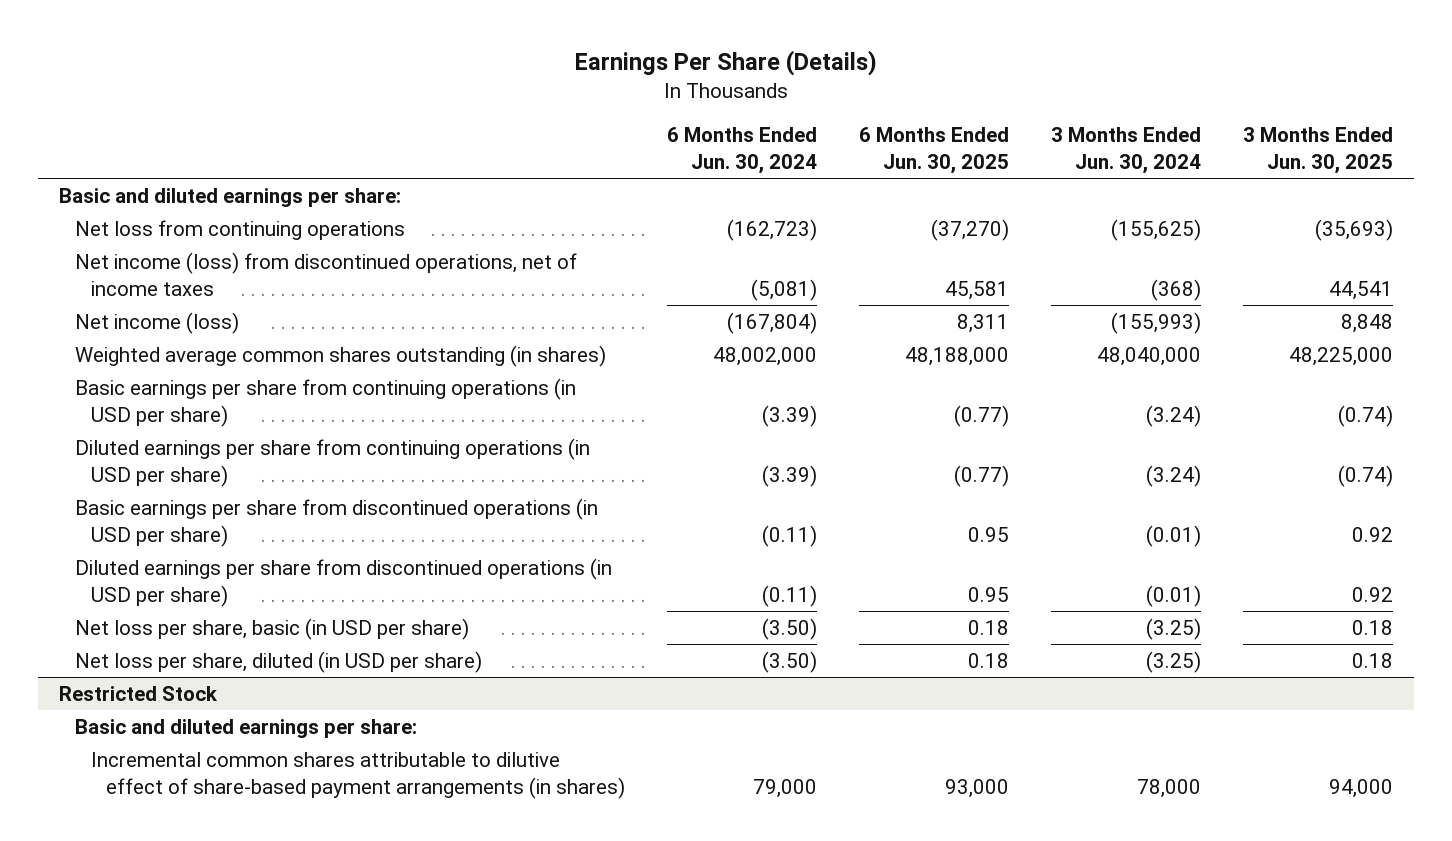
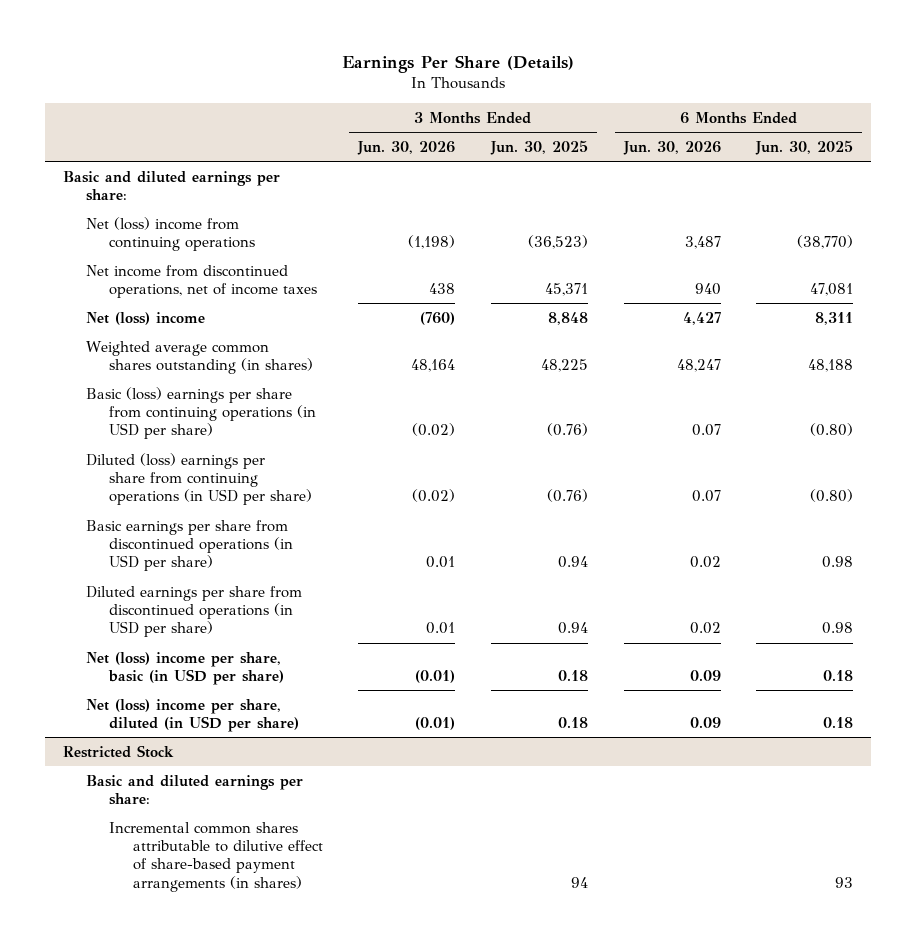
[667,127,818,175] 6 Months Ended Jun. 30, 2024 -> none
[1051,127,1202,175] 3 Months Ended Jun. 30, 2024 -> none
none -> [357,140,456,155] Jun. 30, 2026
none -> [622,140,721,155] Jun. 30, 2026
[74,219,405,240] Net loss from continuing operations -> [86,216,256,251] Net (loss) income from continuing operations
[931,218,1010,241] (37,270) -> [797,234,854,249] (38,770)
[1314,218,1393,241] (35,693) -> [527,234,588,249] (36,523)
[74,251,577,296] Net income (loss) from discontinued operations, net of income taxes -> [86,264,318,298] Net income from discontinued operations, net of income taxes
[945,280,1010,300] 45,581 -> [810,282,854,296] 47,081
[1328,280,1393,300] 44,541 -> [544,282,588,296] 45,371
[74,311,239,334] Net income (loss) -> [86,311,206,325] Net (loss) income
[905,346,1010,366] 48,188,000 -> [808,358,854,372] 48,188
[1288,346,1393,366] 48,225,000 -> [540,358,588,372] 48,225
[74,377,576,427] Basic earnings per share from continuing operations (in USD per share) -> [86,386,317,440] Basic (loss) earnings per share from continuing operations (in USD per share)
[954,404,1010,427] (0.77) -> [810,423,854,437] (0.80)
[1337,404,1393,427] (0.74) -> [546,423,588,437] (0.76)
[74,437,590,487] Diluted earnings per share from continuing operations (in USD per share) -> [86,452,313,506] Diluted (loss) earnings per share from continuing operations (in USD per share)
[954,464,1010,487] (0.77) -> [810,489,854,503] (0.80)
[1337,464,1393,487] (0.74) -> [546,489,588,503] (0.76)
[968,526,1010,542] 0.95 -> [822,556,854,569] 0.98
[1351,526,1393,542] 0.92 -> [557,556,588,569] 0.94
[968,586,1010,602] 0.95 -> [822,622,854,635] 0.98
[1351,586,1393,602] 0.92 -> [557,622,588,635] 0.94
[74,617,469,640] Net loss per share, basic (in USD per share) -> [86,651,285,685] Net (loss) income per share, basic (in USD per share)
[74,650,482,673] Net loss per share, diluted (in USD per share) -> [86,698,300,732] Net (loss) income per share, diluted (in USD per share)
[945,778,1010,798] 93,000 -> [835,876,854,888] 93
[1328,778,1393,798] 94,000 -> [570,876,588,888] 94

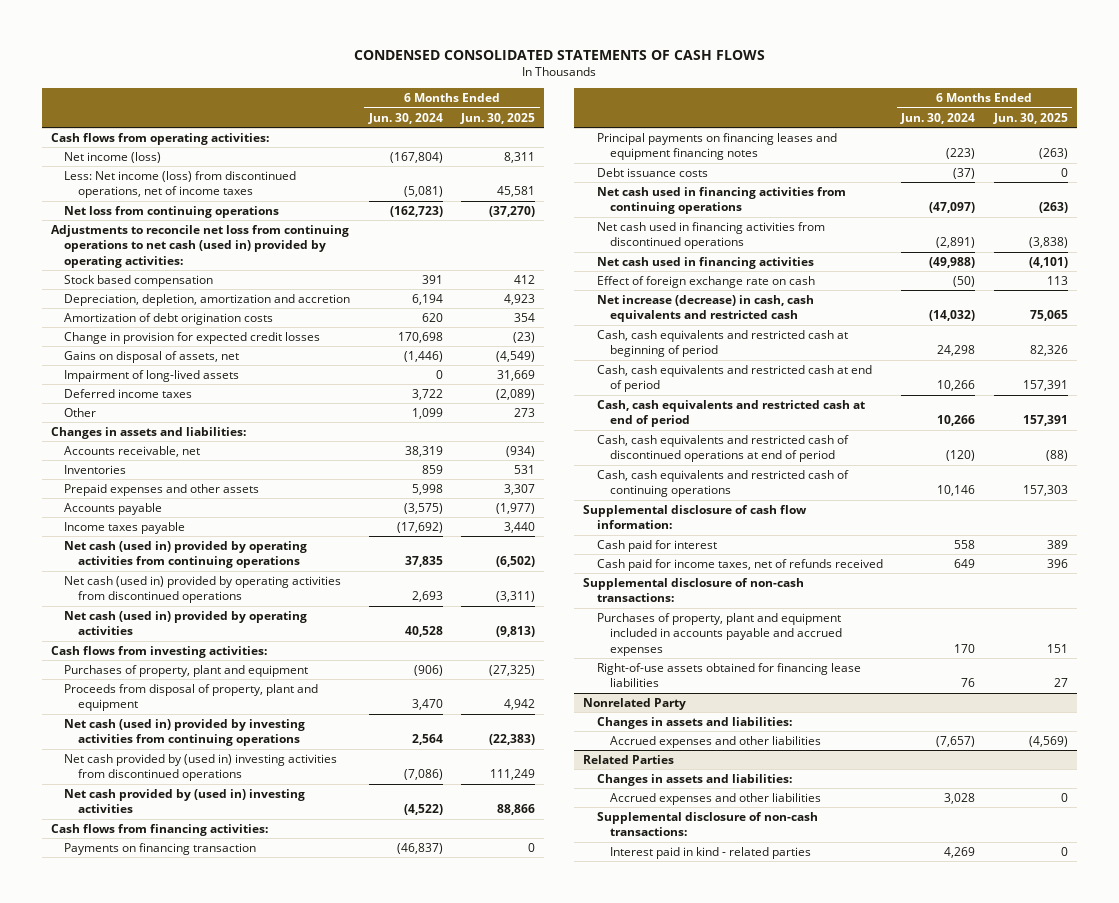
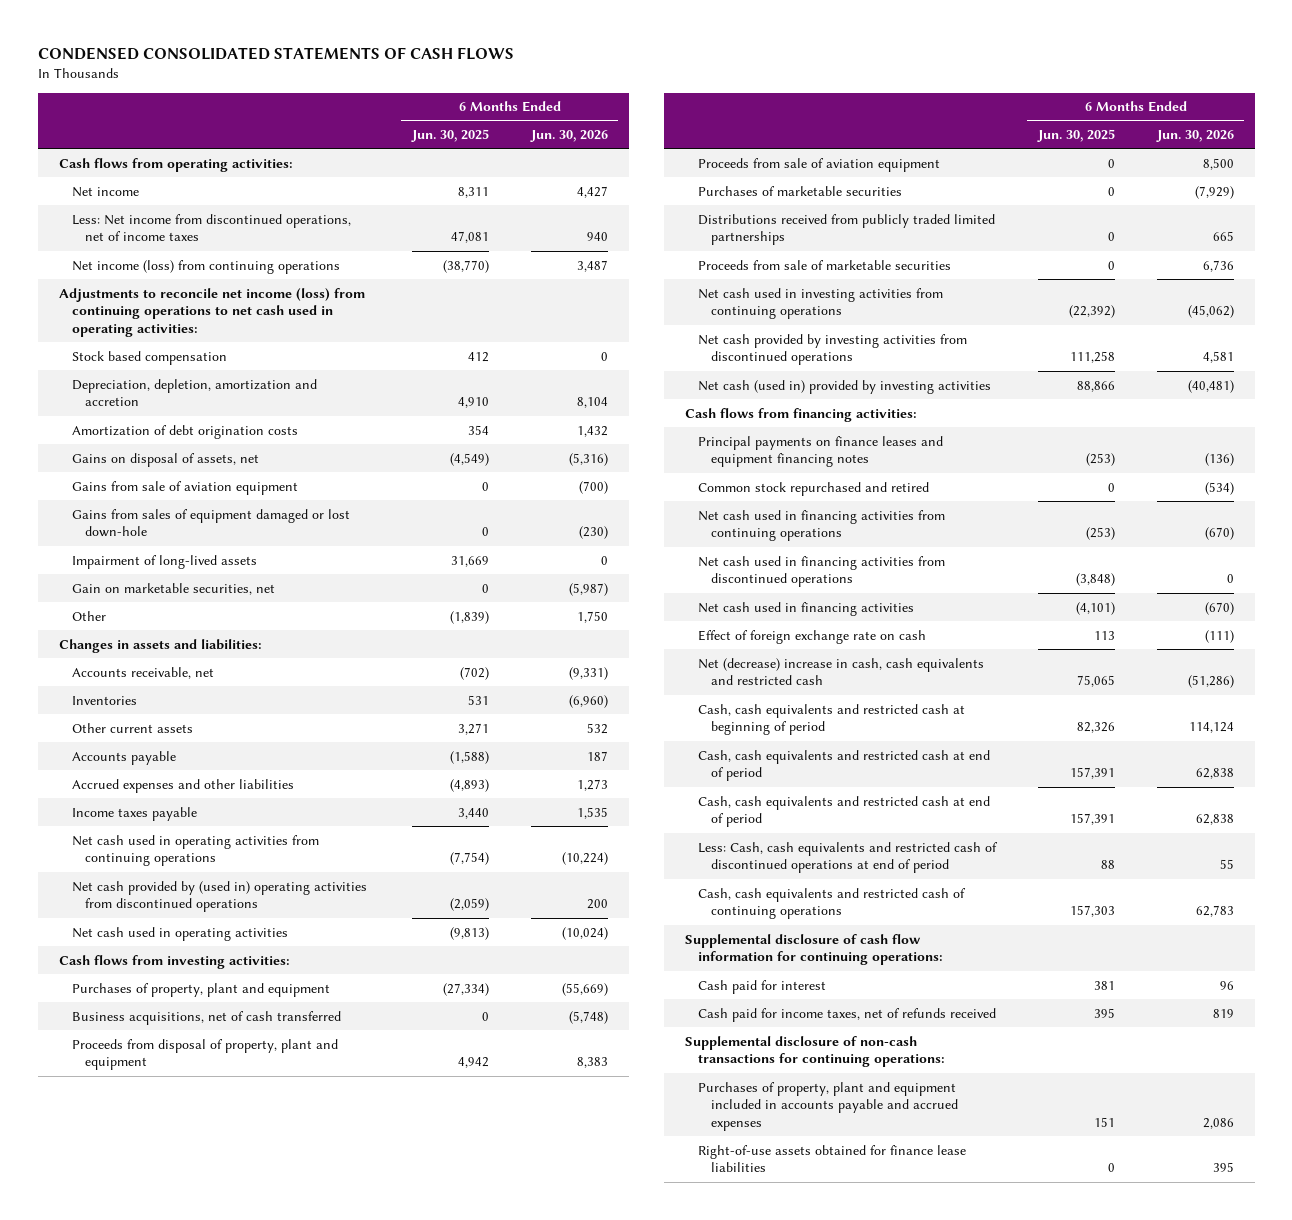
[367,112,443,124] Jun. 30, 2024 -> none
none -> [529,129,608,142] Jun. 30, 2026
[64,151,162,163] Net income (loss) -> [71,186,139,197] Net income
[64,170,297,199] Less: Net income (loss) from discontinued operations, net of income taxes -> [71,213,351,242] Less: Net income from discontinued operations, net of income taxes
[497,186,536,198] 45,581 -> [450,231,489,244] 47,081
[64,205,280,218] Net loss from continuing operations -> [71,259,340,274] Net income (loss) from continuing operations
[489,205,536,217] (37,270) -> [442,259,489,273] (38,770)
[50,224,349,268] Adjustments to reconcile net loss from continuing operations to net cash (used in) provided by operating activities: -> [58,287,365,337] Adjustments to reconcile net income (loss) from continuing operations to net cash used in operating activities:
[504,293,536,305] 4,923 -> [457,397,489,409] 4,910
[64,331,321,344] Change in provision for expected credit losses -> none
none -> [71,480,298,495] Gains from sale of aviation equipment
none -> [71,508,350,538] Gains from sales of equipment damaged or lost down-hole
[64,388,193,398] Deferred income taxes -> none
none -> [71,582,275,595] Gain on marketable securities, net
[514,407,536,417] 273 -> [449,610,489,624] (1,839)
[506,445,536,457] (934) -> [459,666,489,680] (702)
[64,483,260,496] Prepaid expenses and other assets -> none
none -> [71,722,193,733] Other current assets
[496,502,536,514] (1,977) -> [449,750,489,764] (1,588)
none -> [71,778,294,793] Accrued expenses and other liabilities
[64,540,308,569] Net cash (used in) provided by operating activities from continuing operations -> [71,834,319,867] Net cash used in operating activities from continuing operations
[496,556,536,568] (6,502) -> [449,852,489,866] (7,754)
[64,575,342,604] Net cash (used in) provided by operating activities from discontinued operations -> [71,880,367,913] Net cash provided by (used in) operating activities from discontinued operations
[496,591,536,603] (3,311) -> [449,898,489,912] (2,059)
[64,610,308,636] Net cash (used in) provided by operating activities -> [71,926,288,941] Net cash used in operating activities
[489,664,536,676] (27,325) -> [442,982,489,996] (27,334)
none -> [71,1010,341,1025] Business acquisitions, net of cash transferred
none -> [698,157,941,172] Proceeds from sale of aviation equipment
none -> [698,185,903,196] Purchases of marketable securities
none -> [698,213,996,246] Distributions received from publicly traded limited partnerships
none -> [698,259,952,270] Proceeds from sale of marketable securities
[64,718,306,747] Net cash (used in) provided by investing activities from continuing operations -> [698,287,944,320] Net cash used in investing activities from continuing operations
[489,734,536,746] (22,383) -> [1068,305,1115,319] (22,392)
[64,753,338,782] Net cash provided by (used in) investing activities from discontinued operations -> [698,333,968,366] Net cash provided by investing activities from discontinued operations
[490,769,536,781] 111,249 -> [1069,351,1115,364] 111,258
[64,788,306,814] Net cash provided by (used in) investing activities -> [698,379,992,394] Net cash (used in) provided by investing activities
[64,842,257,855] Payments on financing transaction -> none
[596,167,708,177] Debt issuance costs -> none
[596,132,837,161] Principal payments on financing leases and equipment financing notes -> [698,435,944,468] Principal payments on finance leases and equipment financing notes
[1038,148,1068,160] (263) -> [1085,453,1115,467] (253)
none -> [698,481,930,496] Common stock repurchased and retired
[1038,202,1068,214] (263) -> [1085,527,1115,541] (253)
[1028,237,1068,249] (3,838) -> [1075,573,1115,587] (3,848)
[596,294,814,323] Net increase (decrease) in cash, cash equivalents and restricted cash -> [698,657,985,686] Net (decrease) increase in cash, cash equivalents and restricted cash
[596,434,849,463] Cash, cash equivalents and restricted cash of discontinued operations at end of period -> [698,841,999,874] Less: Cash, cash equivalents and restricted cash of discontinued operations at end of period
[1045,450,1068,462] (88) -> [1100,860,1115,870] 88
[583,504,808,530] Supplemental disclosure of cash flow information: -> [684,933,944,966] Supplemental disclosure of cash flow information for continuing operations:
[1046,539,1068,549] 389 -> [1093,980,1115,990] 381
[1046,558,1068,568] 396 -> [1093,1007,1115,1018] 395
[583,577,805,603] Supplemental disclosure of non-cash transactions: -> [684,1035,946,1068] Supplemental disclosure of non-cash transactions for continuing operations:
[583,697,687,710] Nonrelated Party -> none
[596,716,792,729] Changes in assets and liabilities: -> none
[610,735,822,748] Accrued expenses and other liabilities -> none
[583,754,675,764] Related Parties -> none
[596,773,792,786] Changes in assets and liabilities: -> none
[610,792,822,805] Accrued expenses and other liabilities -> none
[596,811,818,837] Supplemental disclosure of non-cash transactions: -> none
[610,846,812,859] Interest paid in kind - related parties -> none
[596,662,861,688] Right-of-use assets obtained for financing lease liabilities -> [698,1144,967,1173] Right-of-use assets obtained for finance lease liabilities
[1053,678,1068,688] 27 -> [1107,1163,1115,1173] 0

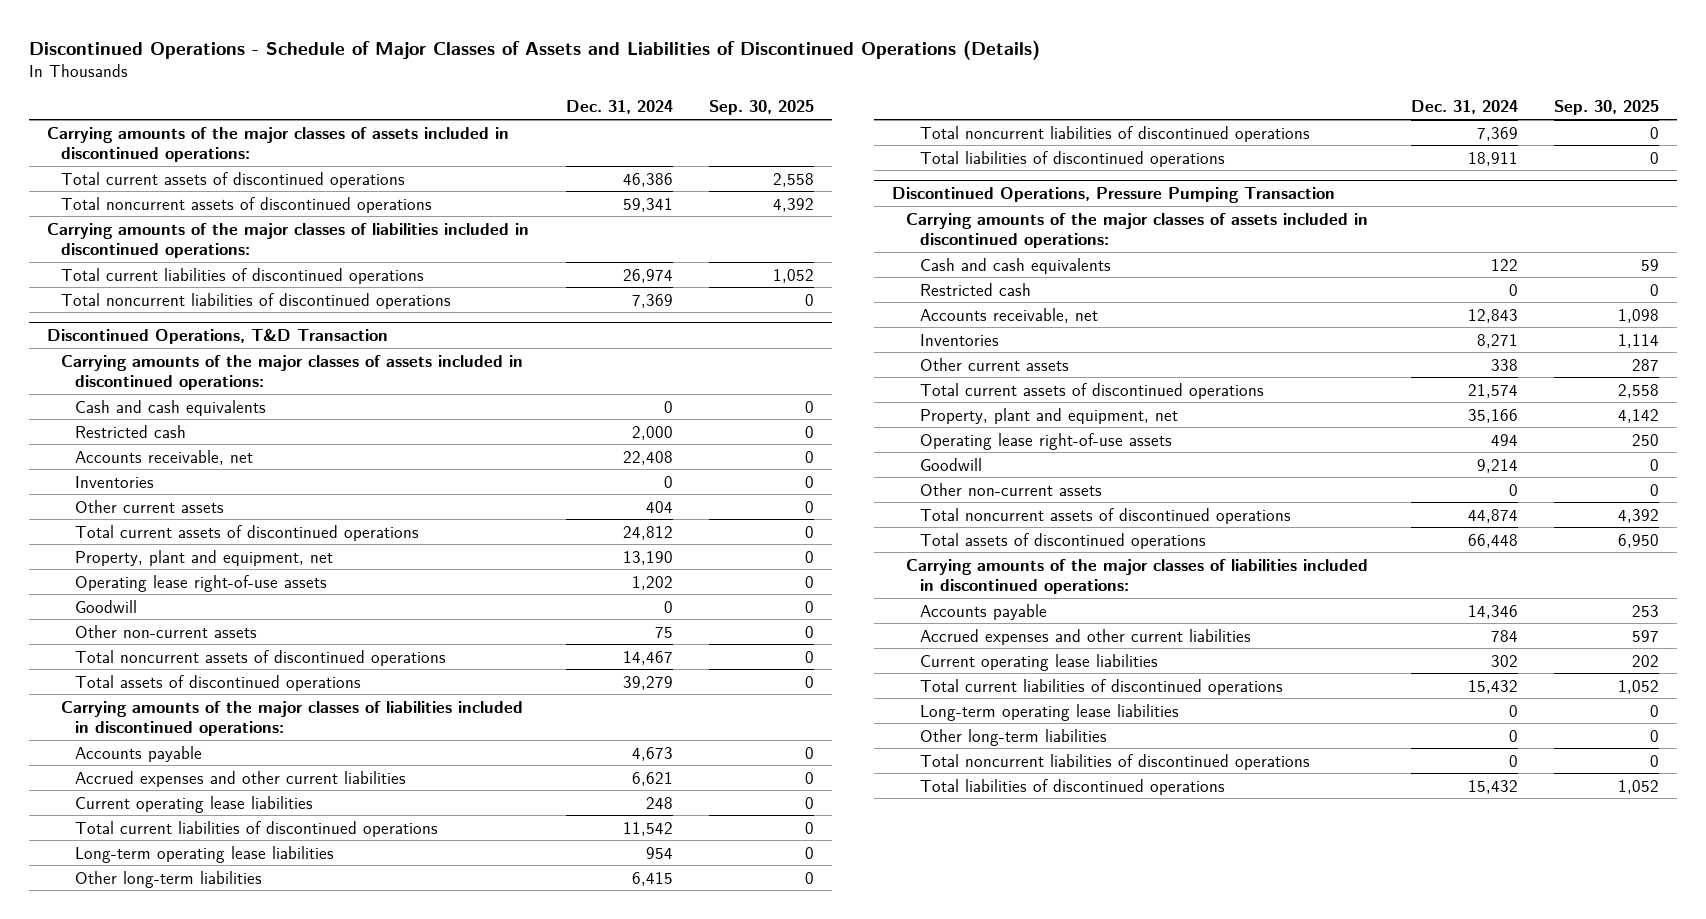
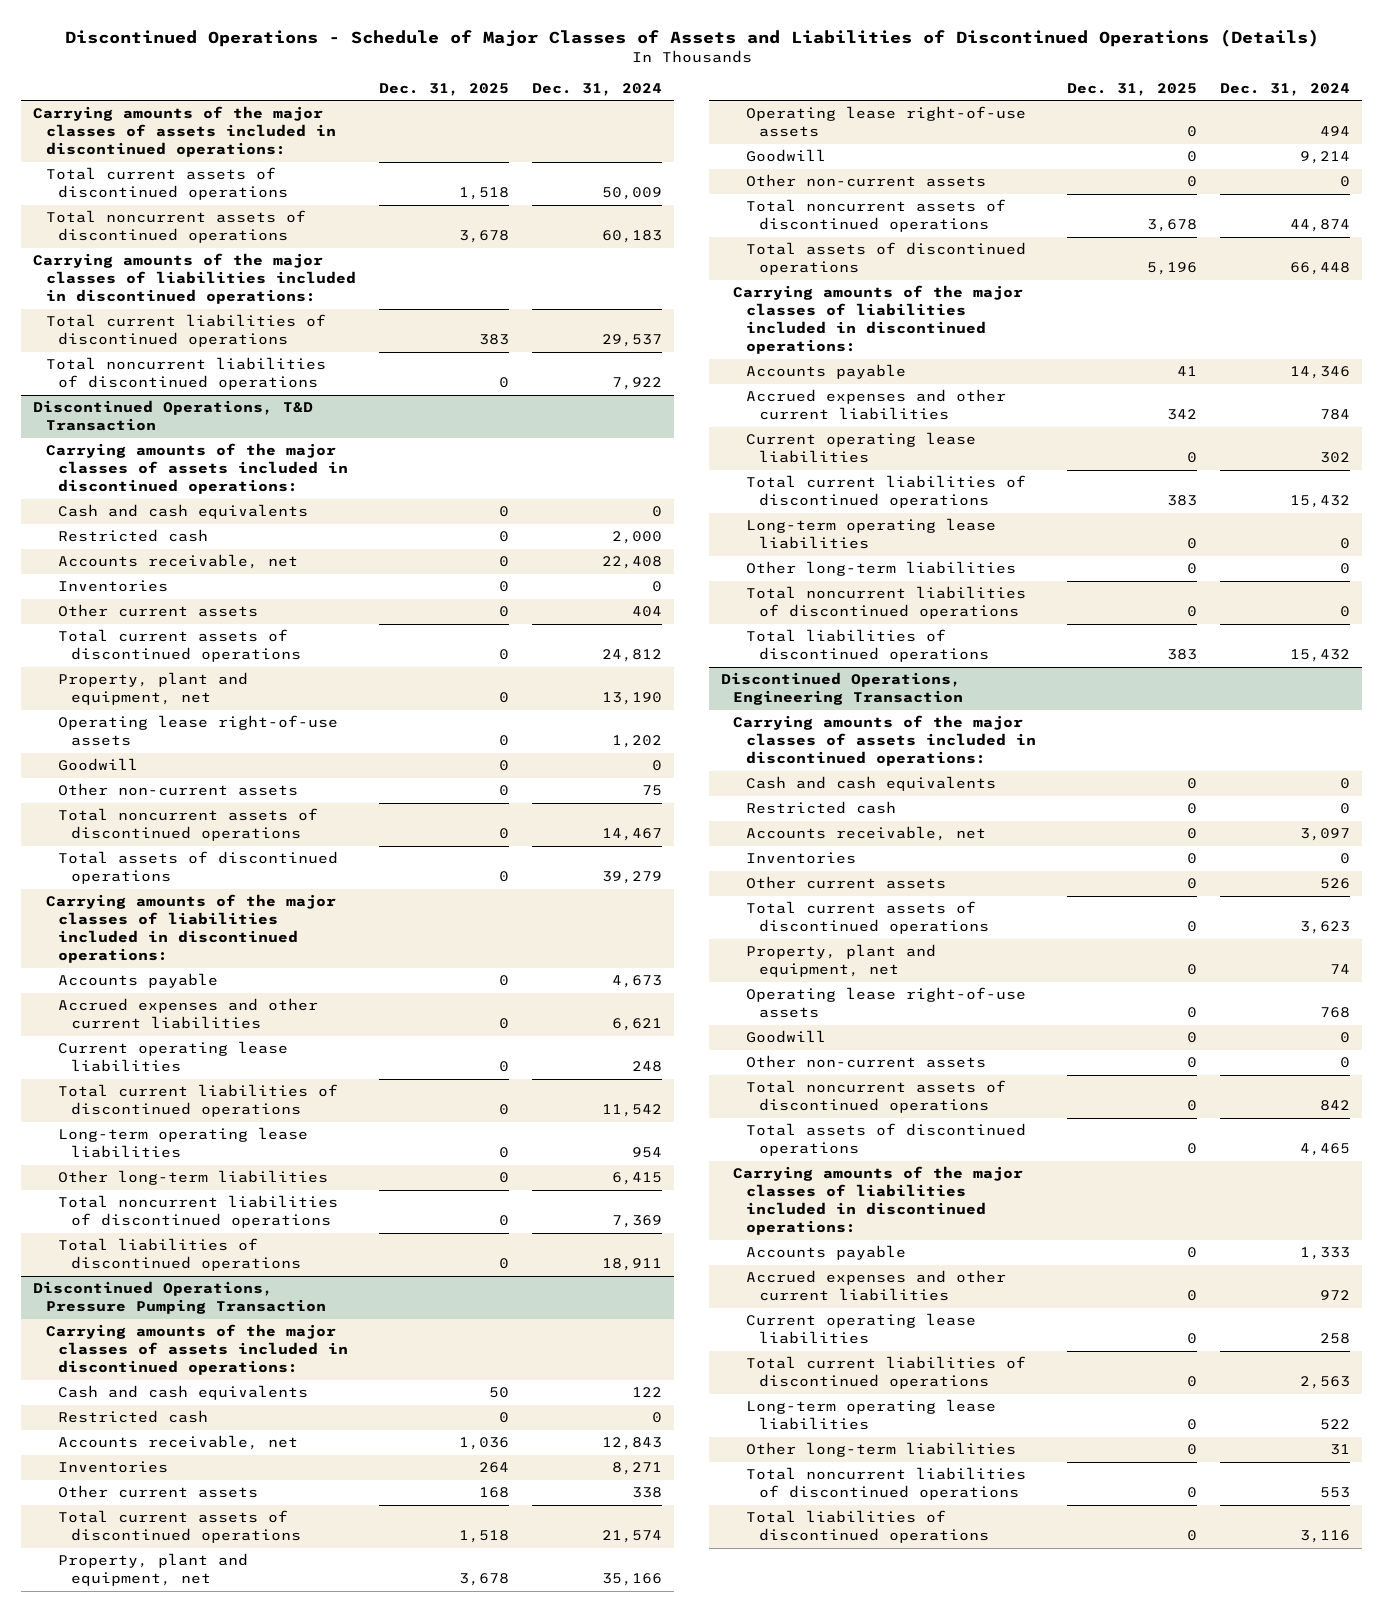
[709,100,815,116] Sep. 30, 2025 -> none
none -> [379,83,510,97] Dec. 31, 2025
[622,172,673,187] 46,386 -> [602,187,663,201] 50,009
[622,197,673,212] 59,341 -> [602,230,663,244] 60,183
[622,268,673,283] 26,974 -> [602,334,663,348] 29,537
[631,293,673,308] 7,369 -> [612,377,663,391] 7,922
none -> [720,672,964,706] Discontinued Operations, Engineering Transaction
none -> [733,715,1037,767] Carrying amounts of the major classes of assets included in discontinued operations:
none -> [746,776,997,792] Cash and cash equivalents
none -> [746,801,897,815] Restricted cash
none -> [746,826,987,842] Accounts receivable, net
none -> [746,852,857,865] Inventories
none -> [746,876,947,890] Other current assets
none -> [746,901,989,935] Total current assets of discontinued operations
none -> [746,944,937,978] Property, plant and equipment, net
none -> [746,987,1027,1019] Operating lease right-of-use assets
none -> [746,1030,827,1044] Goodwill
none -> [746,1055,987,1069] Other non-current assets
none -> [746,1080,1007,1114] Total noncurrent assets of discontinued operations
none -> [746,1123,1027,1157] Total assets of discontinued operations
none -> [733,1166,1024,1236] Carrying amounts of the major classes of liabilities included in discontinued operations:
none -> [746,1245,907,1261] Accounts payable
none -> [746,1270,1007,1302] Accrued expenses and other current liabilities
none -> [746,1313,977,1345] Current operating lease liabilities
none -> [746,1356,1027,1390] Total current liabilities of discontinued operations
none -> [746,1399,997,1431] Long-term operating lease liabilities
none -> [746,1442,1017,1458] Other long-term liabilities
none -> [746,1467,1027,1501] Total noncurrent liabilities of discontinued operations
none -> [746,1510,989,1544] Total liabilities of discontinued operations

